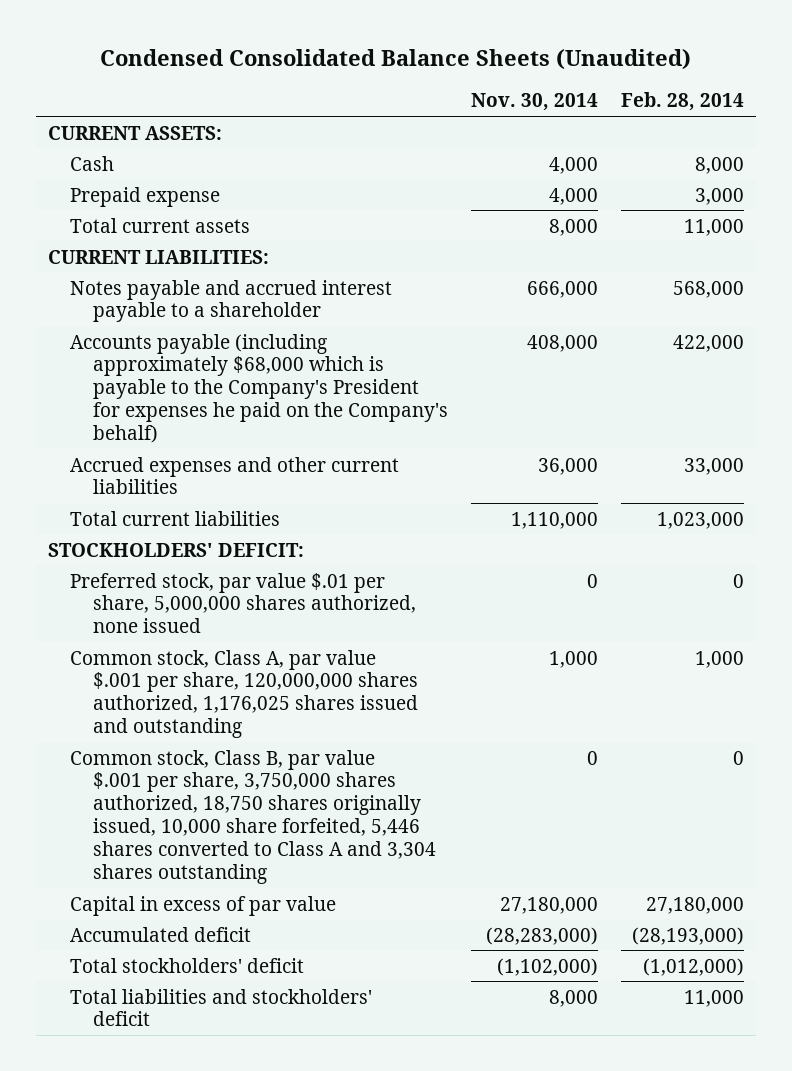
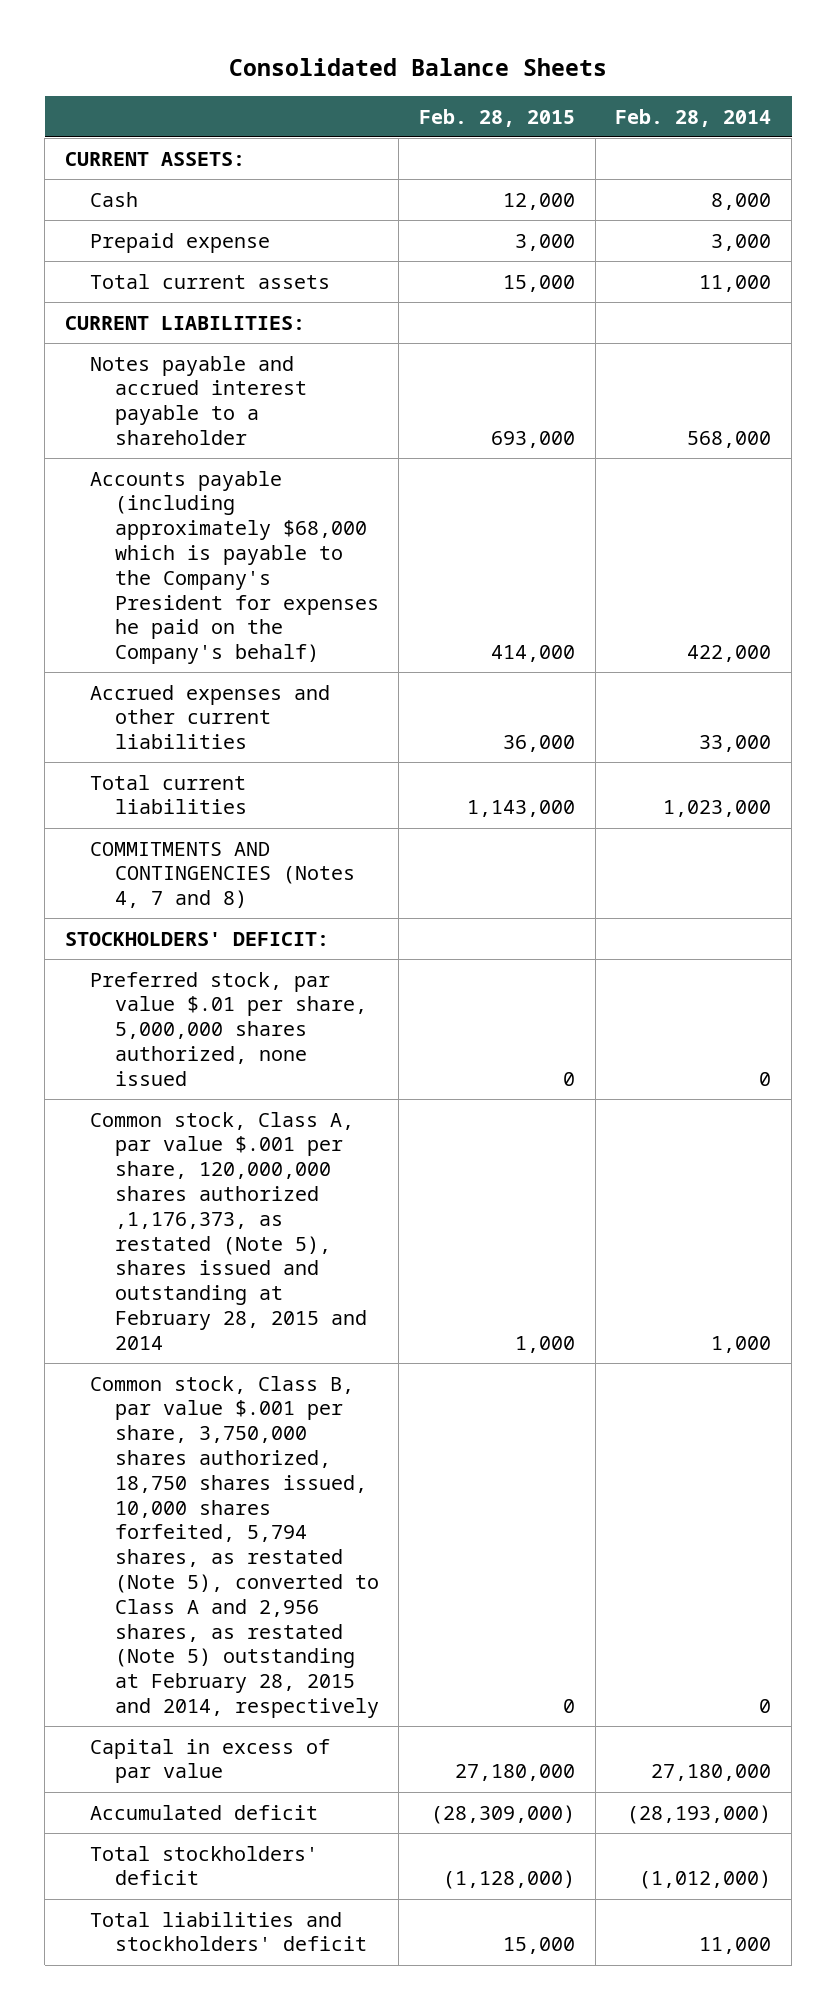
[100,48,692,70] Condensed Consolidated Balance Sheets (Unaudited) -> [229,57,608,76] Consolidated Balance Sheets
[471,93,599,112] Nov. 30, 2014 -> none
none -> [419,108,576,127] Feb. 28, 2015
none -> [89,841,355,909] COMMITMENTS AND CONTINGENCIES (Notes 4, 7 and 8)
[70,649,418,739] Common stock, Class A, par value $.001 per share, 120,000,000 shares authorized, 1,176,025 shares issued and outstanding -> [89,1111,367,1350] Common stock, Class A, par value $.001 per share, 120,000,000 shares authorized ,1,176,373, as restated (Note 5), shares issued and outstanding at February 28, 2015 and 2014
[70,749,436,885] Common stock, Class B, par value $.001 per share, 3,750,000 shares authorized, 18,750 shares originally issued, 10,000 share forfeited, 5,446 shares converted to Class A and 3,304 shares outstanding -> [89,1375,379,1718] Common stock, Class B, par value $.001 per share, 3,750,000 shares authorized, 18,750 shares issued, 10,000 shares forfeited, 5,794 shares, as restated (Note 5), converted to Class A and 2,956 shares, as restated (Note 5) outstanding at February 28, 2015 and 2014, respectively

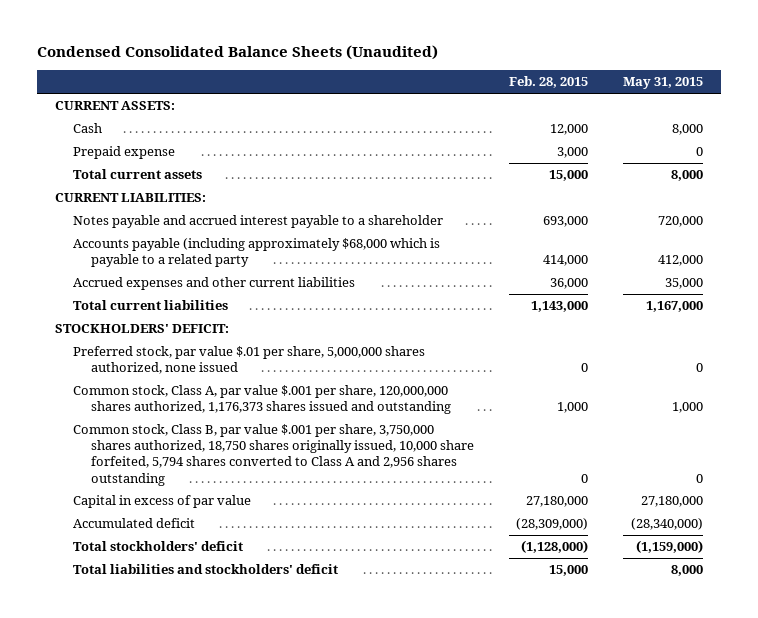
[229,57,608,76] Consolidated Balance Sheets -> [37,45,439,61] Condensed Consolidated Balance Sheets (Unaudited)
[615,108,772,127] Feb. 28, 2014 -> none
none -> [623,77,704,90] May 31, 2015
[89,470,379,665] Accounts payable (including approximately $68,000 which is payable to the Company's President for expenses he paid on the Company's behalf) -> [72,238,440,268] Accounts payable (including approximately $68,000 which is payable to a related party
[89,841,355,909] COMMITMENTS AND CONTINGENCIES (Notes 4, 7 and 8) -> none
[89,1111,367,1350] Common stock, Class A, par value $.001 per share, 120,000,000 shares authorized ,1,176,373, as restated (Note 5), shares issued and outstanding at February 28, 2015 and 2014 -> [72,385,452,415] Common stock, Class A, par value $.001 per share, 120,000,000 shares authorized, 1,176,373 shares issued and outstanding
[89,1375,379,1718] Common stock, Class B, par value $.001 per share, 3,750,000 shares authorized, 18,750 shares issued, 10,000 shares forfeited, 5,794 shares, as restated (Note 5), converted to Class A and 2,956 shares, as restated (Note 5) outstanding at February 28, 2015 and 2014, respectively -> [72,424,475,486] Common stock, Class B, par value $.001 per share, 3,750,000 shares authorized, 18,750 shares originally issued, 10,000 share forfeited, 5,794 shares converted to Class A and 2,956 shares outstanding

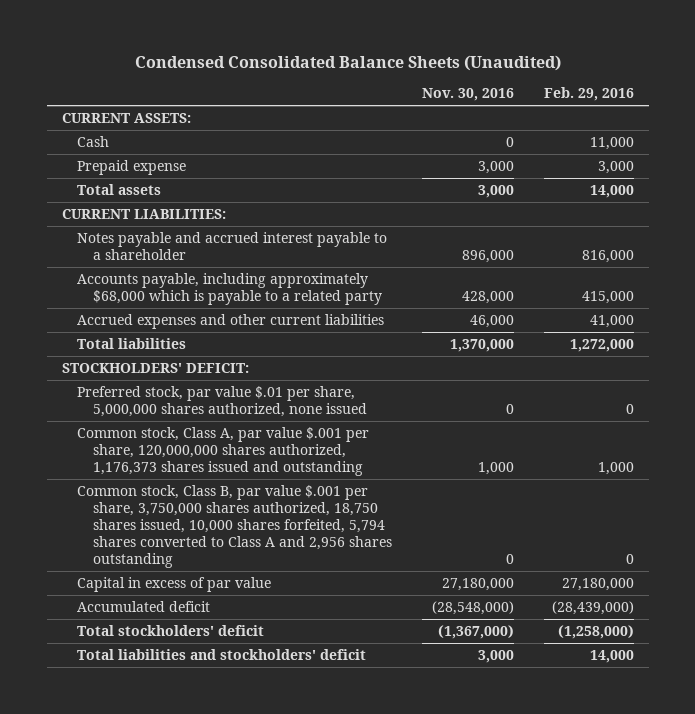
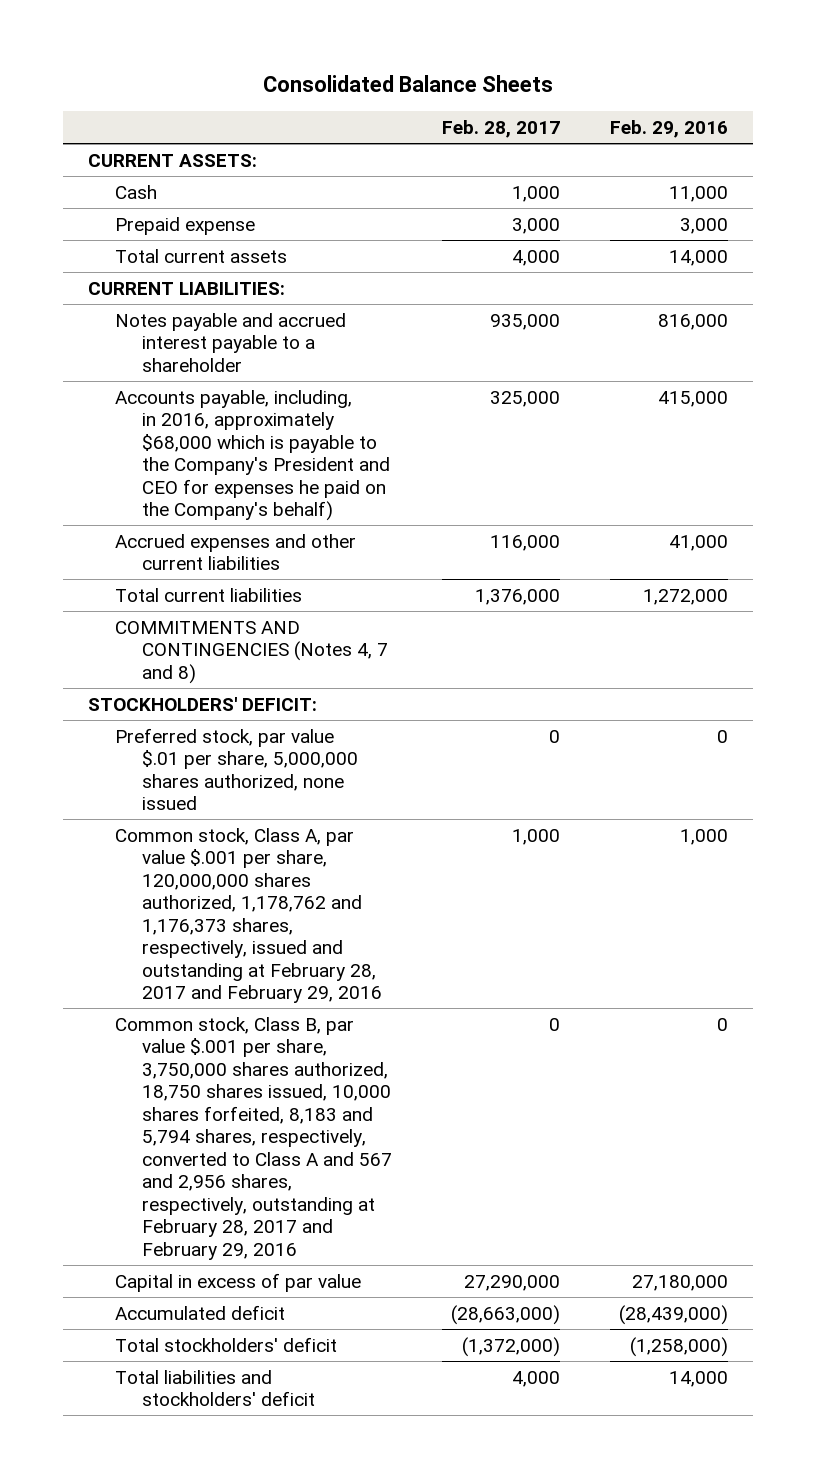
[134,54,561,71] Condensed Consolidated Balance Sheets (Unaudited) -> [262,75,553,93] Consolidated Balance Sheets
[421,88,514,102] Nov. 30, 2016 -> none
none -> [441,119,560,138] Feb. 28, 2017
[77,183,162,195] Total assets -> [114,248,287,263] Total current assets
[77,272,382,305] Accounts payable, including approximately $68,000 which is payable to a related party -> [114,389,390,522] Accounts payable, including, in 2016, approximately $68,000 which is payable to the Company's President and CEO for expenses he paid on the Company's behalf)
[77,337,187,349] Total liabilities -> [114,587,302,602] Total current liabilities
none -> [114,620,388,684] COMMITMENTS AND CONTINGENCIES (Notes 4, 7 and 8)
[77,426,370,476] Common stock, Class A, par value $.001 per share, 120,000,000 shares authorized, 1,176,373 shares issued and outstanding -> [114,827,382,1004] Common stock, Class A, par value $.001 per share, 120,000,000 shares authorized, 1,178,762 and 1,176,373 shares, respectively, issued and outstanding at February 28, 2017 and February 29, 2016
[77,484,392,568] Common stock, Class B, par value $.001 per share, 3,750,000 shares authorized, 18,750 shares issued, 10,000 shares forfeited, 5,794 shares converted to Class A and 2,956 shares outstanding -> [114,1016,392,1260] Common stock, Class B, par value $.001 per share, 3,750,000 shares authorized, 18,750 shares issued, 10,000 shares forfeited, 8,183 and 5,794 shares, respectively, converted to Class A and 567 and 2,956 shares, respectively, outstanding at February 28, 2017 and February 29, 2016

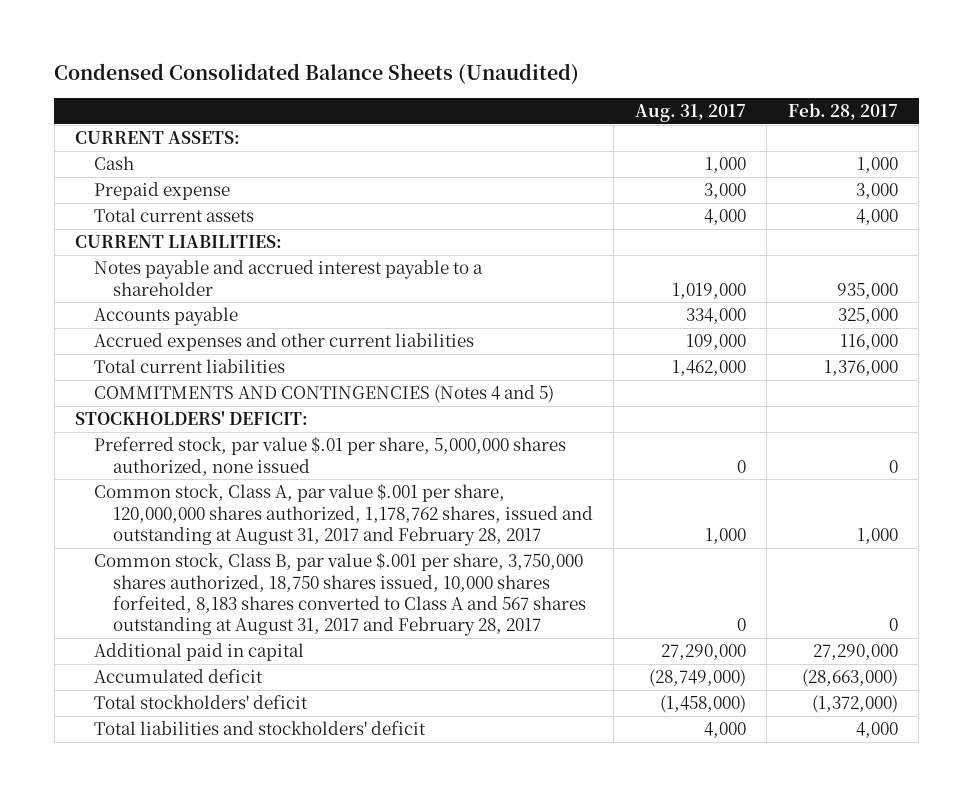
[262,75,553,93] Consolidated Balance Sheets -> [54,63,580,85] Condensed Consolidated Balance Sheets (Unaudited)
[609,119,728,138] Feb. 29, 2016 -> none
none -> [634,103,746,122] Aug. 31, 2017
[114,389,390,522] Accounts payable, including, in 2016, approximately $68,000 which is payable to the Company's President and CEO for expenses he paid on the Company's behalf) -> [93,307,238,327] Accounts payable
[114,620,388,684] COMMITMENTS AND CONTINGENCIES (Notes 4, 7 and 8) -> [93,385,554,404] COMMITMENTS AND CONTINGENCIES (Notes 4 and 5)
[114,827,382,1004] Common stock, Class A, par value $.001 per share, 120,000,000 shares authorized, 1,178,762 and 1,176,373 shares, respectively, issued and outstanding at February 28, 2017 and February 29, 2016 -> [93,483,594,546] Common stock, Class A, par value $.001 per share, 120,000,000 shares authorized, 1,178,762 shares, issued and outstanding at August 31, 2017 and February 28, 2017
[114,1016,392,1260] Common stock, Class B, par value $.001 per share, 3,750,000 shares authorized, 18,750 shares issued, 10,000 shares forfeited, 8,183 and 5,794 shares, respectively, converted to Class A and 567 and 2,956 shares, respectively, outstanding at February 28, 2017 and February 29, 2016 -> [93,552,587,637] Common stock, Class B, par value $.001 per share, 3,750,000 shares authorized, 18,750 shares issued, 10,000 shares forfeited, 8,183 shares converted to Class A and 567 shares outstanding at August 31, 2017 and February 28, 2017
[114,1272,361,1292] Capital in excess of par value -> [93,643,304,662] Additional paid in capital

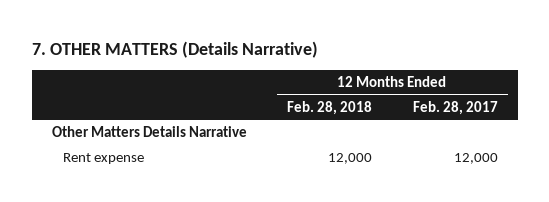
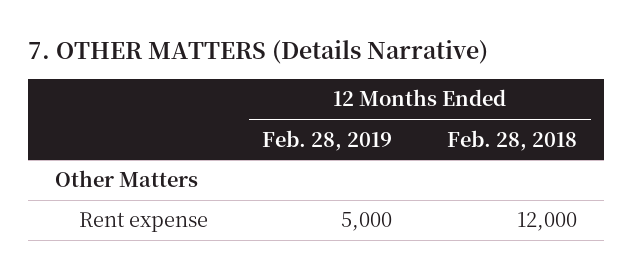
[412,101,498,116] Feb. 28, 2017 -> none
none -> [262,129,393,151] Feb. 28, 2019
[51,126,247,138] Other Matters Details Narrative -> [55,170,199,188] Other Matters

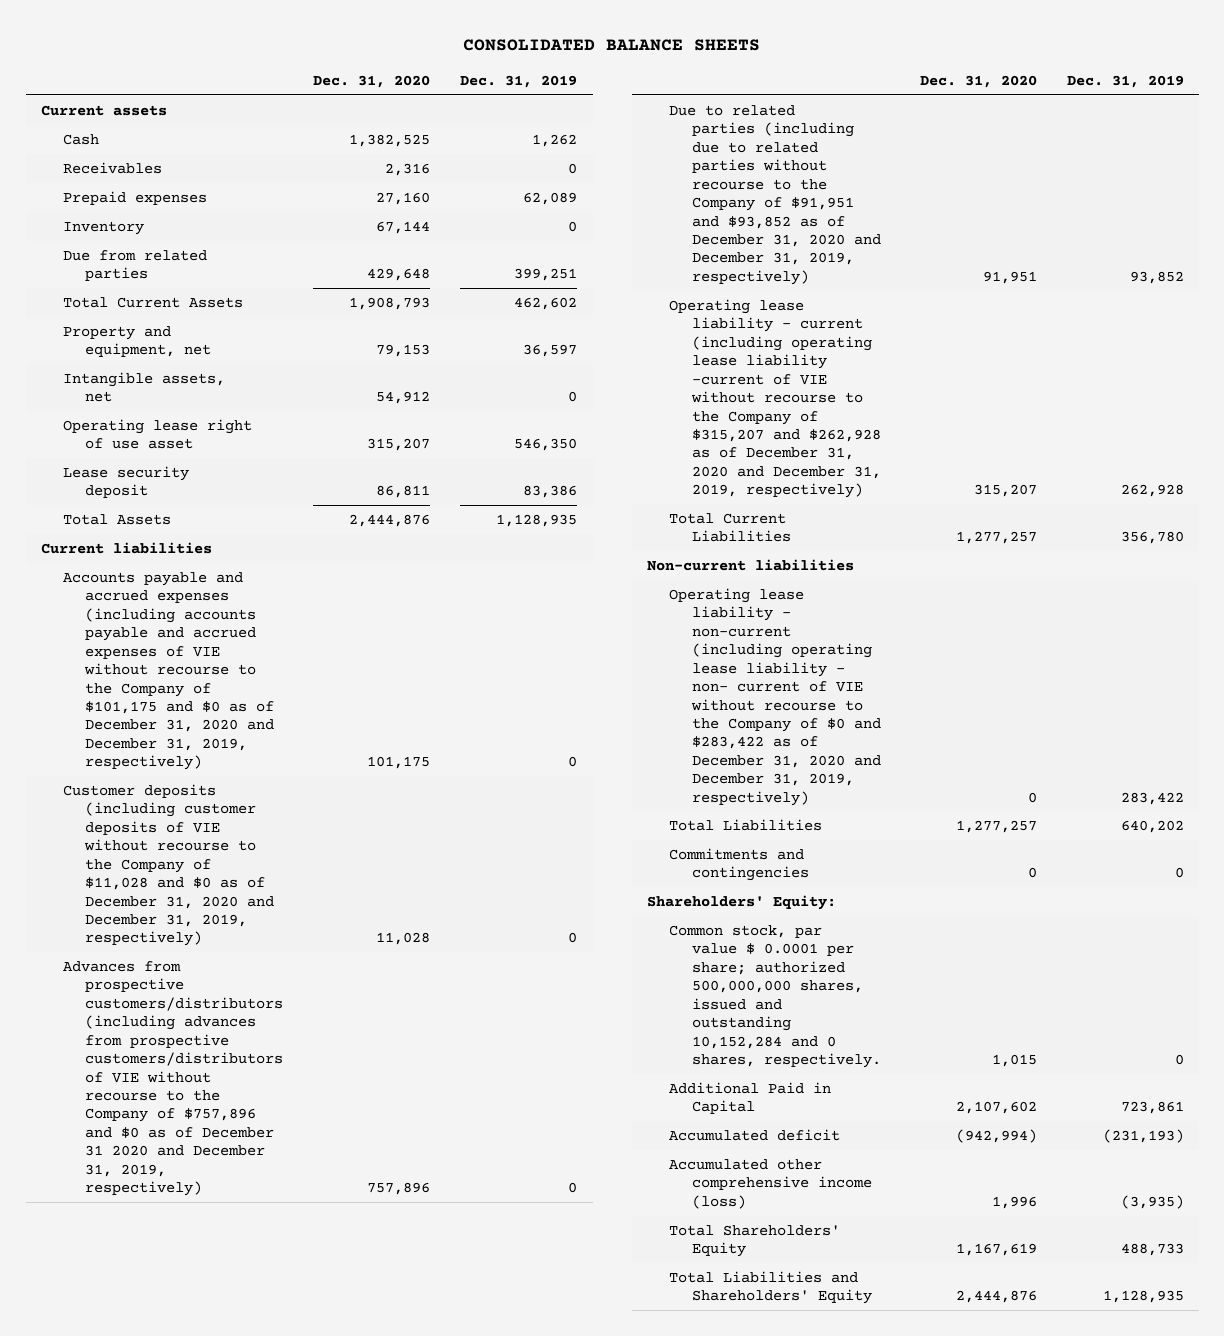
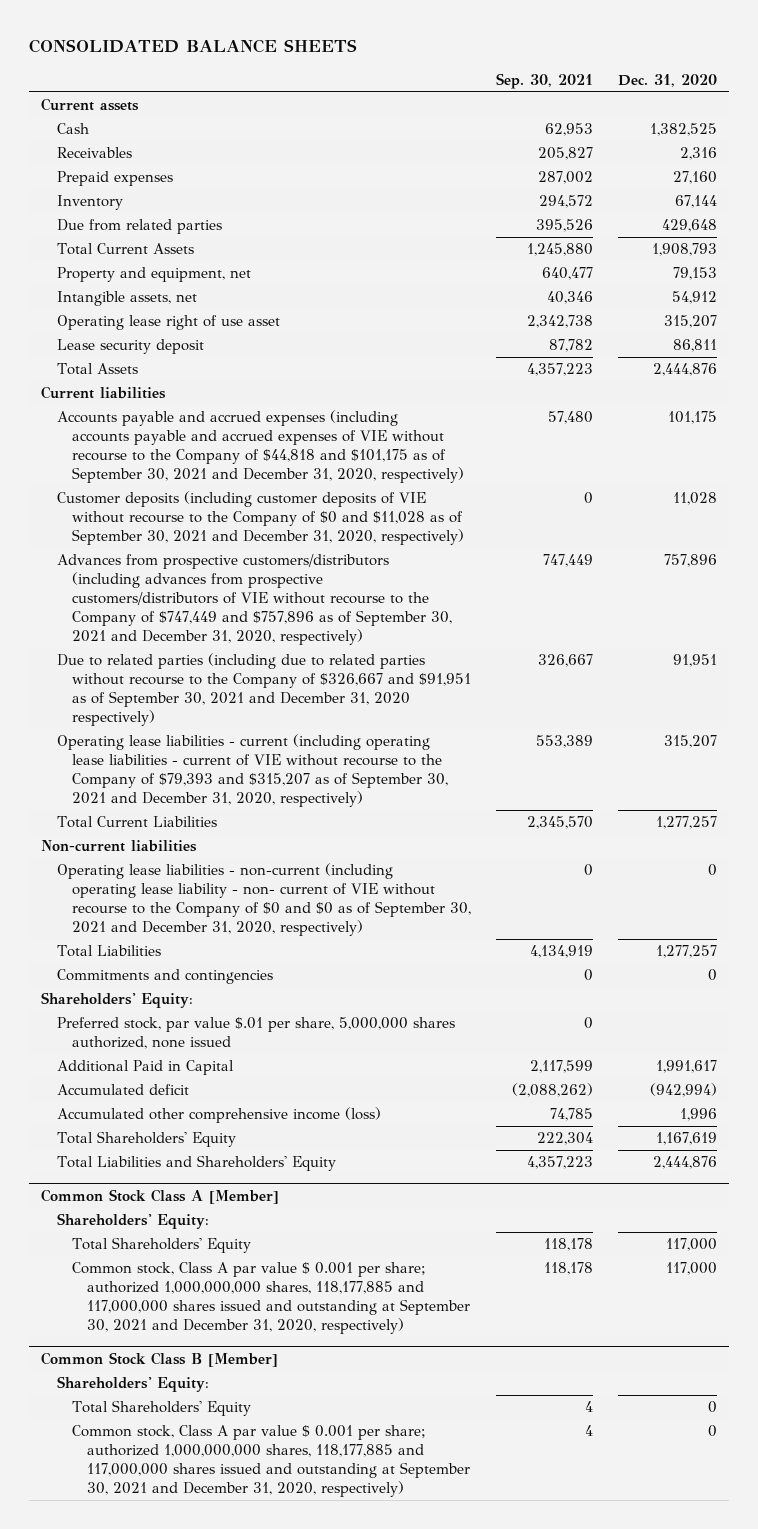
[460,74,578,88] Dec. 31, 2019 -> none
none -> [495,72,593,89] Sep. 30, 2021
[62,572,275,771] Accounts payable and accrued expenses (including accounts payable and accrued expenses of VIE without recourse to the Company of $101,175 and $0 as of December 31, 2020 and December 31, 2019, respectively) -> [56,410,464,484] Accounts payable and accrued expenses (including accounts payable and accrued expenses of VIE without recourse to the Company of $44,818 and $101,175 as of September 30, 2021 and December 31, 2020, respectively)
[62,784,275,947] Customer deposits (including customer deposits of VIE without recourse to the Company of $11,028 and $0 as of December 31, 2020 and December 31, 2019, respectively) -> [56,491,464,546] Customer deposits (including customer deposits of VIE without recourse to the Company of $0 and $11,028 as of September 30, 2021 and December 31, 2020, respectively)
[62,961,284,1196] Advances from prospective customers/distributors (including advances from prospective customers/distributors of VIE without recourse to the Company of $757,896 and $0 as of December 31 2020 and December 31, 2019, respectively) -> [56,554,452,646] Advances from prospective customers/distributors (including advances from prospective customers/distributors of VIE without recourse to the Company of $747,449 and $757,896 as of September 30, 2021 and December 31, 2020, respectively)
[669,105,881,285] Due to related parties (including due to related parties without recourse to the Company of $91,951 and $93,852 as of December 31, 2020 and December 31, 2019, respectively) -> [56,653,471,727] Due to related parties (including due to related parties without recourse to the Company of $326,667 and $91,951 as of September 30, 2021 and December 31, 2020 respectively)
[669,299,881,499] Operating lease liability - current (including operating lease liability -current of VIE without recourse to the Company of $315,207 and $262,928 as of December 31, 2020 and December 31, 2019, respectively) -> [56,734,448,808] Operating lease liabilities - current (including operating lease liabilities - current of VIE without recourse to the Company of $79,393 and $315,207 as of September 30, 2021 and December 31, 2020, respectively)
[669,588,881,806] Operating lease liability - non-current (including operating lease liability - non- current of VIE without recourse to the Company of $0 and $283,422 as of December 31, 2020 and December 31, 2019, respectively) -> [56,863,471,937] Operating lease liabilities - non-current (including operating lease liability - non- current of VIE without recourse to the Company of $0 and $0 as of September 30, 2021 and December 31, 2020, respectively)
[669,925,881,1068] Common stock, par value $ 0.0001 per share; authorized 500,000,000 shares, issued and outstanding 10,152,284 and 0 shares, respectively. -> none
none -> [56,1017,455,1050] Preferred stock, par value $.01 per share, 5,000,000 shares authorized, none issued
[955,1101,1037,1115] 2,107,602 -> [655,1060,717,1074] 1,991,617
none -> [41,1188,280,1204] Common Stock Class A [Member]
none -> [56,1213,209,1230] Shareholders' Equity:
none -> [71,1237,251,1254] Total Shareholders' Equity
none -> [71,1262,470,1335] Common stock, Class A par value $ 0.001 per share; authorized 1,000,000,000 shares, 118,177,885 and 117,000,000 shares issued and outstanding at September 30, 2021 and December 31, 2020, respectively)
none -> [41,1351,279,1367] Common Stock Class B [Member]
none -> [56,1376,209,1393] Shareholders' Equity:
none -> [71,1400,251,1417] Total Shareholders' Equity
none -> [71,1425,470,1498] Common stock, Class A par value $ 0.001 per share; authorized 1,000,000,000 shares, 118,177,885 and 117,000,000 shares issued and outstanding at September 30, 2021 and December 31, 2020, respectively)

